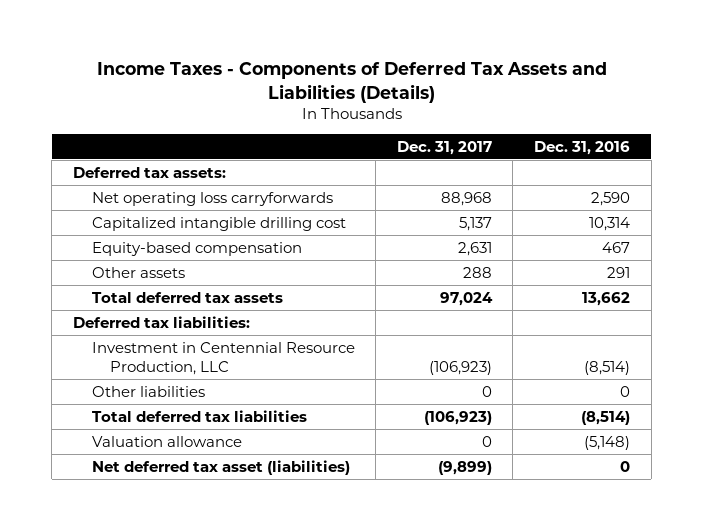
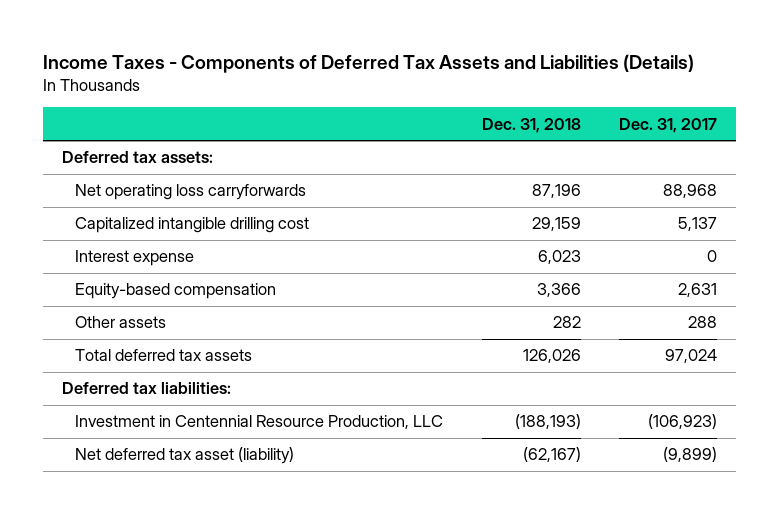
[533,140,630,155] Dec. 31, 2016 -> none
none -> [481,117,581,133] Dec. 31, 2018
none -> [75,250,195,267] Interest expense
[91,385,205,397] Other liabilities -> none
[91,409,307,422] Total deferred tax liabilities -> none
[91,435,242,447] Valuation allowance -> none
[91,459,350,475] Net deferred tax asset (liabilities) -> [75,447,295,465] Net deferred tax asset (liability)

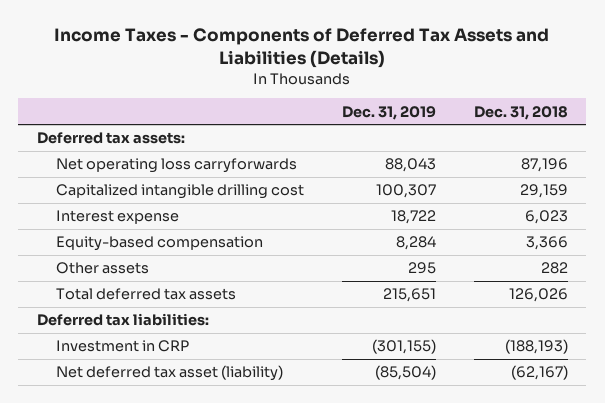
[619,117,718,133] Dec. 31, 2017 -> none
none -> [341,105,436,120] Dec. 31, 2019
[75,415,444,430] Investment in Centennial Resource Production, LLC -> [56,340,190,353] Investment in CRP

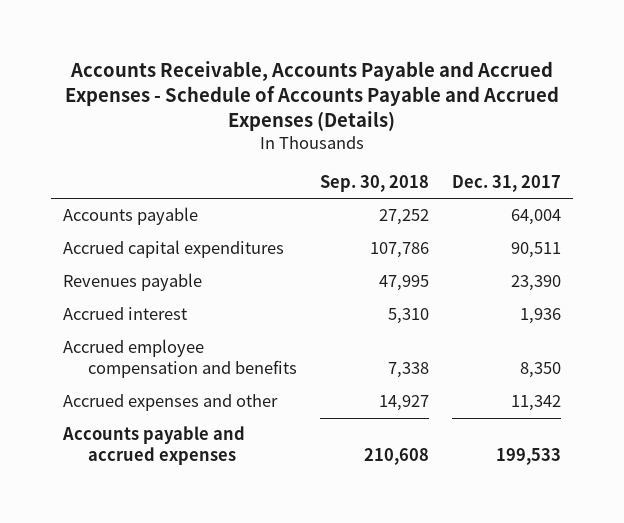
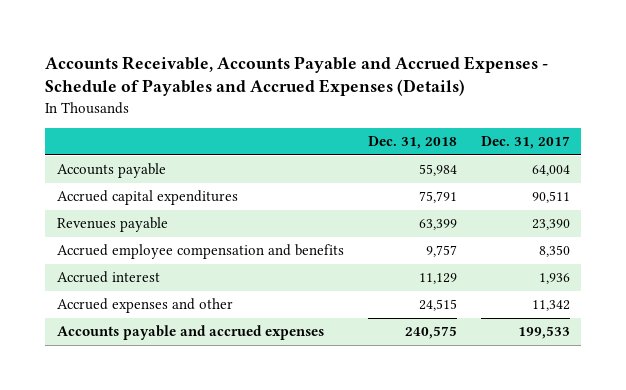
[65,60,560,132] Accounts Receivable, Accounts Payable and Accrued Expenses - Schedule of Accounts Payable and Accrued Expenses (Details) -> [45,55,549,97] Accounts Receivable, Accounts Payable and Accrued Expenses - Schedule of Payables and Accrued Expenses (Details)
[319,174,429,192] Sep. 30, 2018 -> none
none -> [367,136,457,150] Dec. 31, 2018
[62,307,187,321] Accrued interest -> [56,271,160,284] Accrued interest

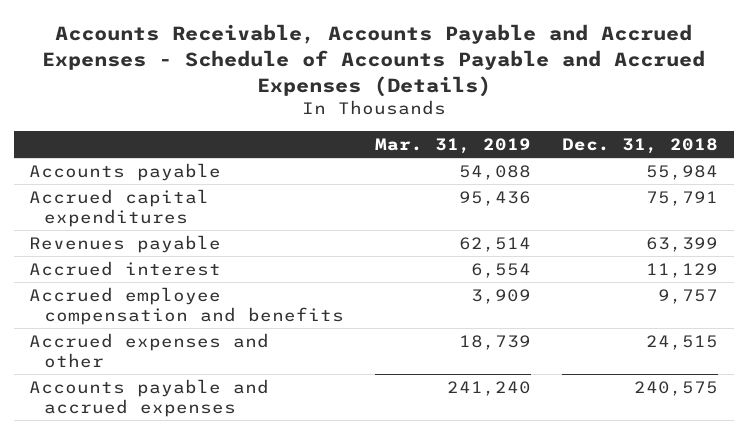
[45,55,549,97] Accounts Receivable, Accounts Payable and Accrued Expenses - Schedule of Payables and Accrued Expenses (Details) -> [41,23,705,97] Accounts Receivable, Accounts Payable and Accrued Expenses - Schedule of Accounts Payable and Accrued Expenses (Details)
[480,136,570,150] Dec. 31, 2017 -> none
none -> [375,137,532,154] Mar. 31, 2019
[56,244,344,260] Accrued employee compensation and benefits -> [29,287,345,325] Accrued employee compensation and benefits

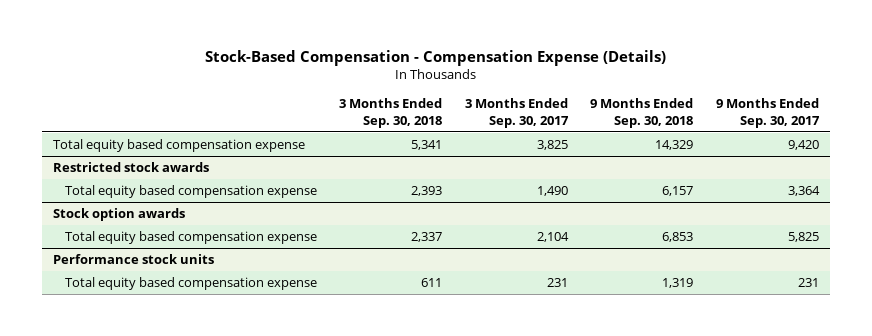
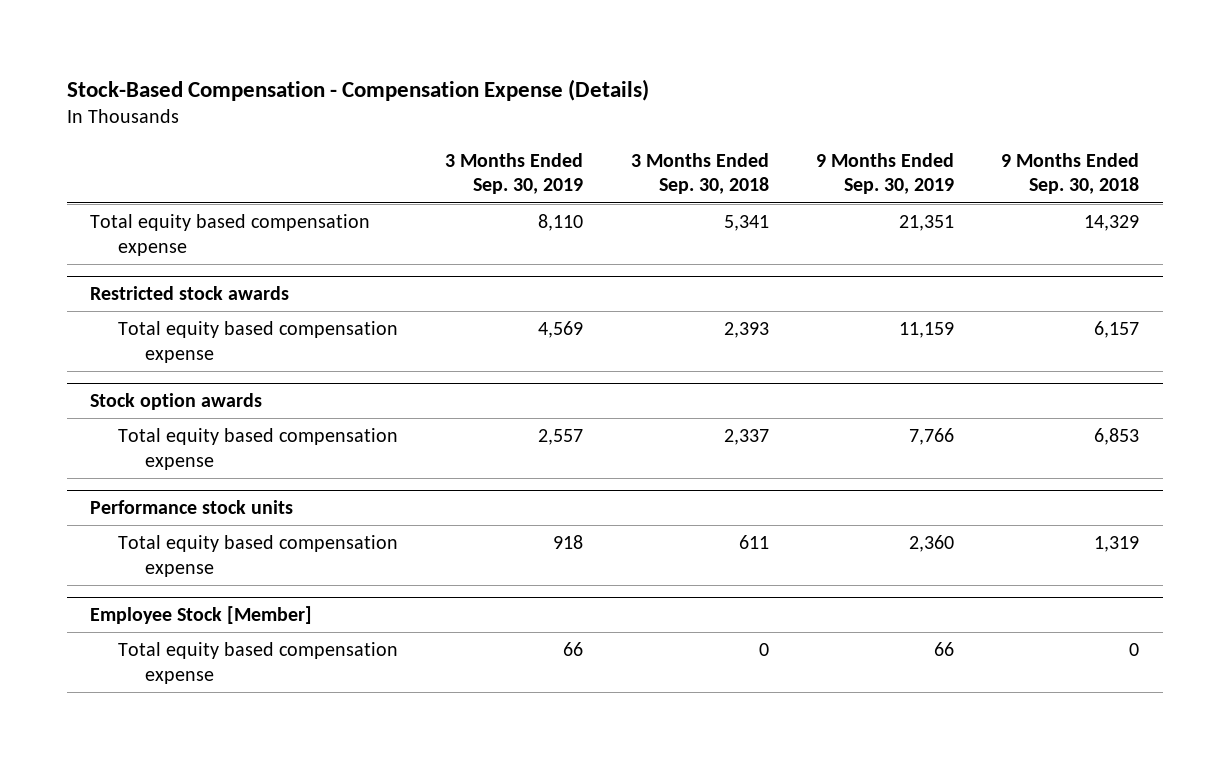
[464,98,569,128] 3 Months Ended Sep. 30, 2017 -> none
[715,98,820,128] 9 Months Ended Sep. 30, 2017 -> none
none -> [445,152,584,195] 3 Months Ended Sep. 30, 2019
none -> [816,152,955,195] 9 Months Ended Sep. 30, 2019
none -> [90,606,313,625] Employee Stock [Member]
none -> [117,641,398,684] Total equity based compensation expense

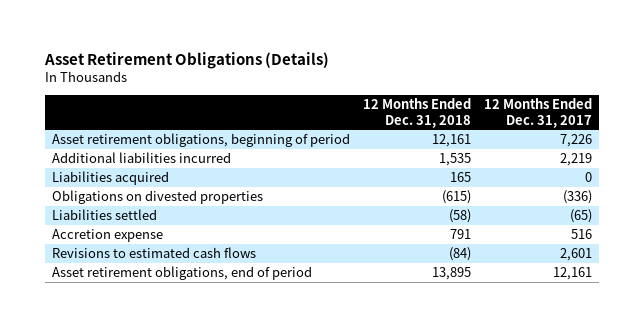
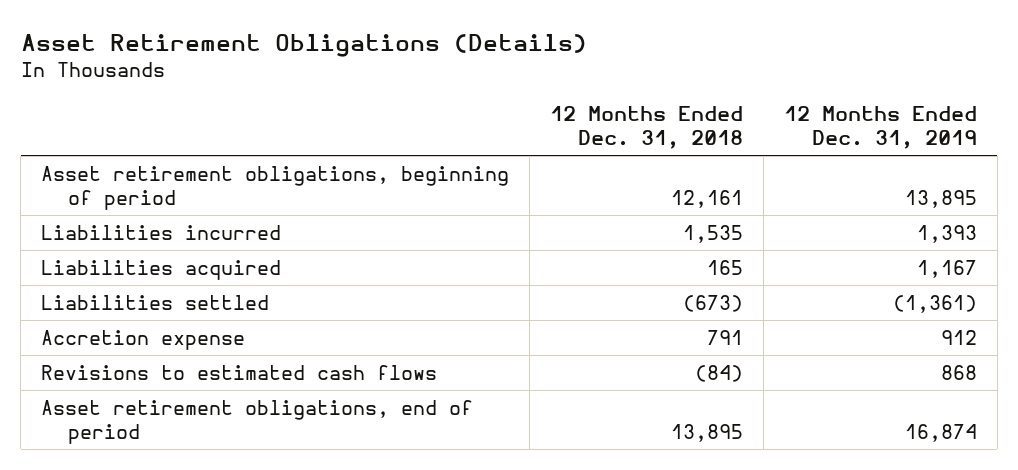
[484,98,593,128] 12 Months Ended Dec. 31, 2017 -> none
none -> [783,106,977,150] 12 Months Ended Dec. 31, 2019
[51,152,231,164] Additional liabilities incurred -> [41,224,282,240] Liabilities incurred
[51,190,263,205] Obligations on divested properties -> none
[448,209,471,224] (58) -> [683,294,744,312] (673)

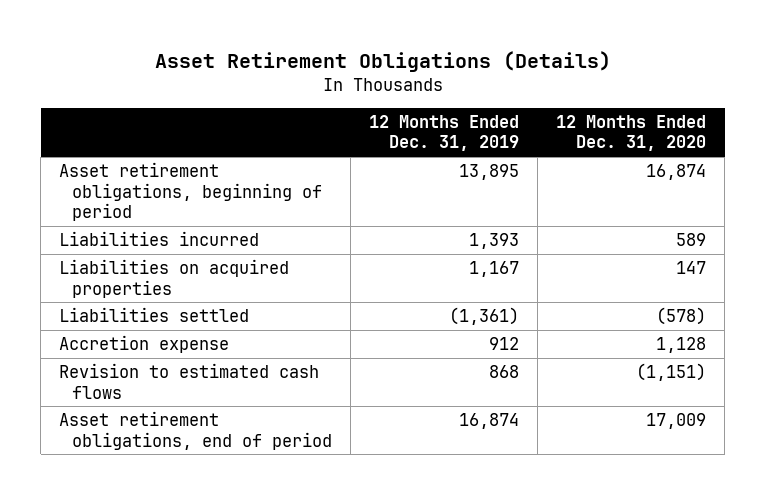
[550,106,744,150] 12 Months Ended Dec. 31, 2018 -> none
none -> [556,115,707,152] 12 Months Ended Dec. 31, 2020
[41,259,282,280] Liabilities acquired -> [59,259,290,298] Liabilities on acquired properties
[41,364,438,380] Revisions to estimated cash flows -> [59,363,320,399] Revision to estimated cash flows

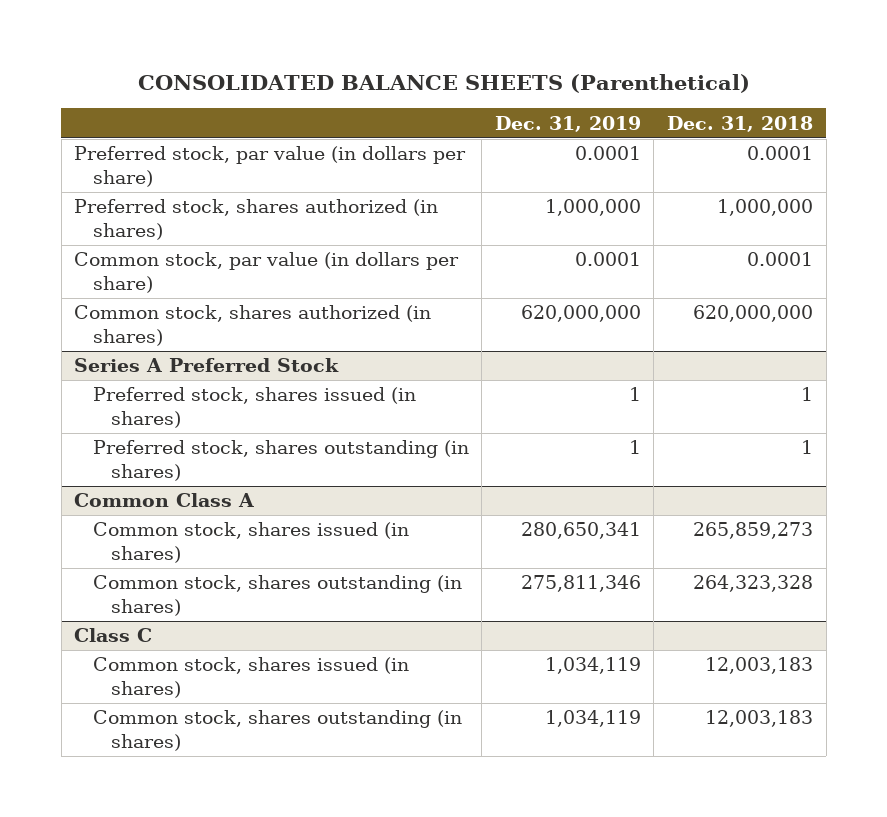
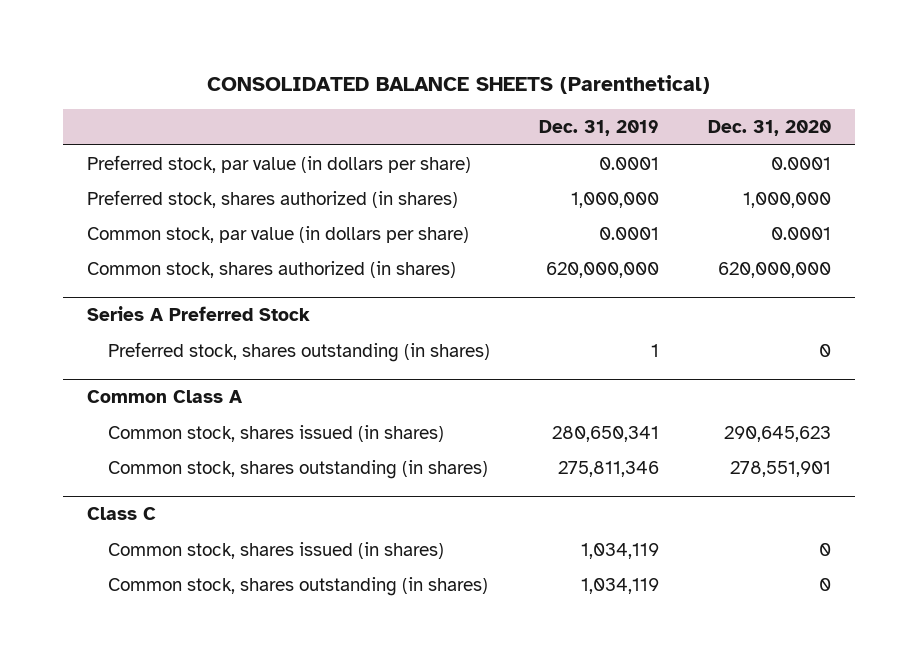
[667,115,814,132] Dec. 31, 2018 -> none
none -> [708,120,832,137] Dec. 31, 2020
[92,387,416,428] Preferred stock, shares issued (in shares) -> none

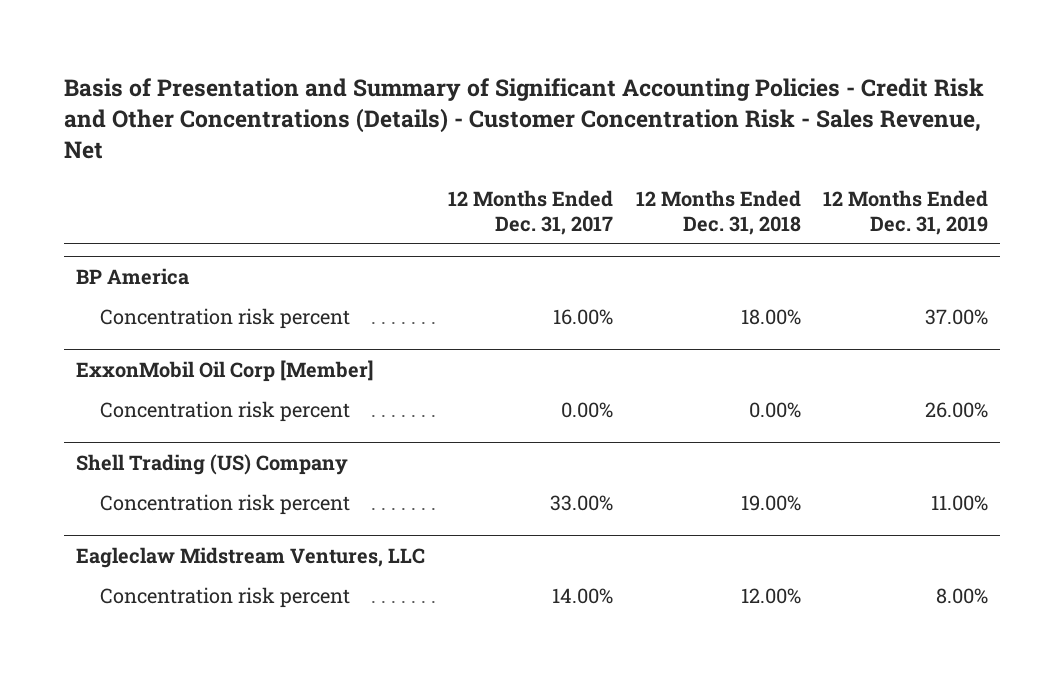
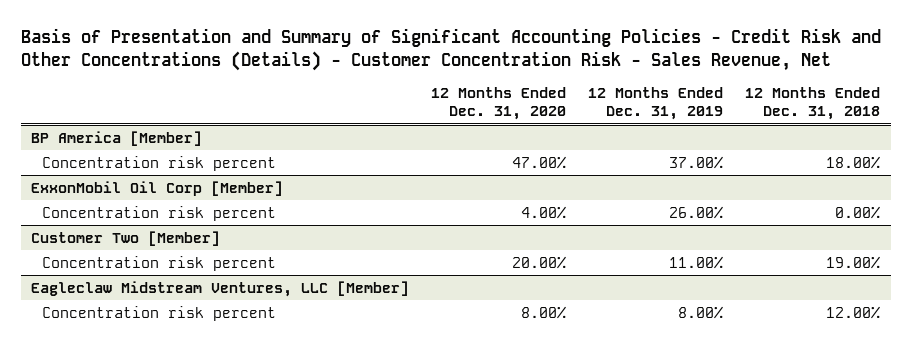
[447,189,613,235] 12 Months Ended Dec. 31, 2017 -> none
none -> [431,87,567,121] 12 Months Ended Dec. 31, 2020
[75,267,189,285] BP America -> [31,130,203,146] BP America [Member]
[75,453,348,475] Shell Trading (US) Company -> [31,230,221,246] Customer Two [Member]
[75,546,425,568] Eagleclaw Midstream Ventures, LLC -> [31,280,410,297] Eagleclaw Midstream Ventures, LLC [Member]

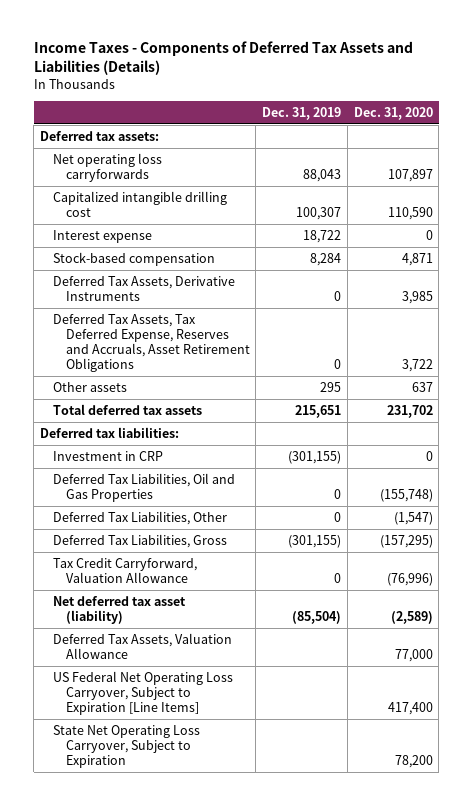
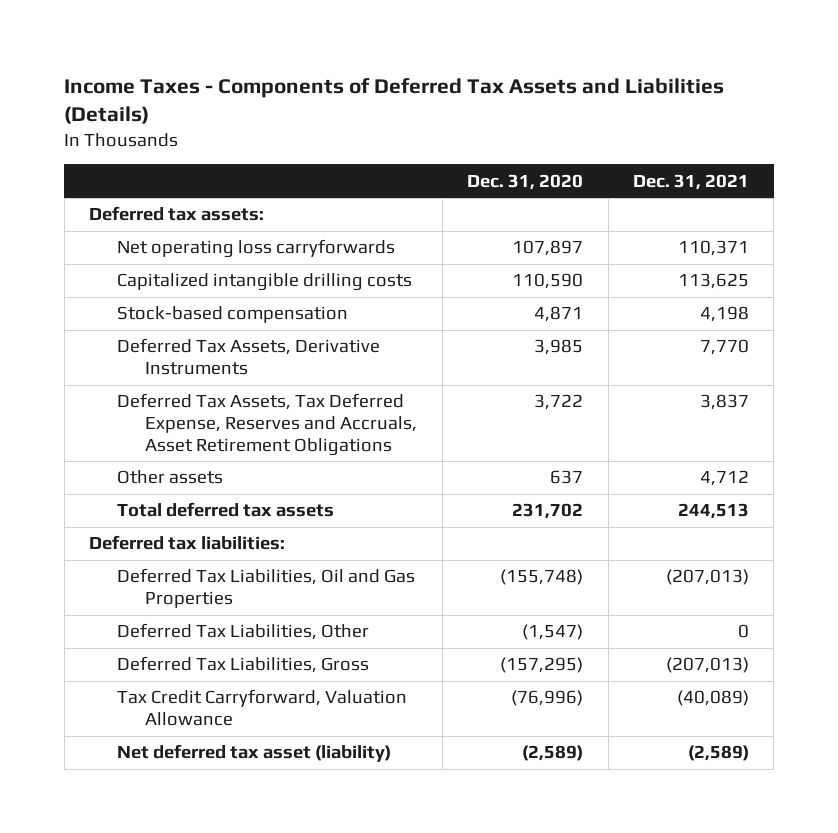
[262,106,342,120] Dec. 31, 2019 -> none
none -> [633,173,750,190] Dec. 31, 2021
[52,229,152,243] Interest expense -> none
[52,190,227,217] Capitalized intangible drilling cost -> [117,273,413,292] Capitalized intangible drilling costs
[52,450,163,461] Investment in CRP -> none
[52,632,232,659] Deferred Tax Assets, Valuation Allowance -> none
[52,670,233,715] US Federal Net Operating Loss Carryover, Subject to Expiration [Line Items] -> none
[52,724,200,768] State Net Operating Loss Carryover, Subject to Expiration -> none

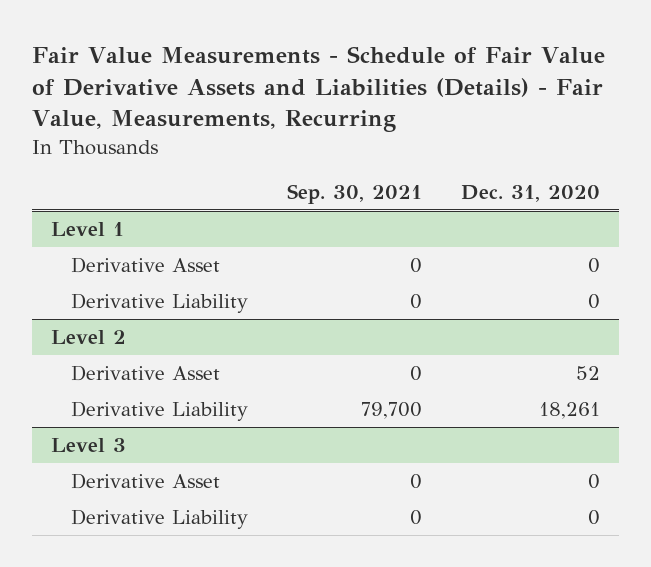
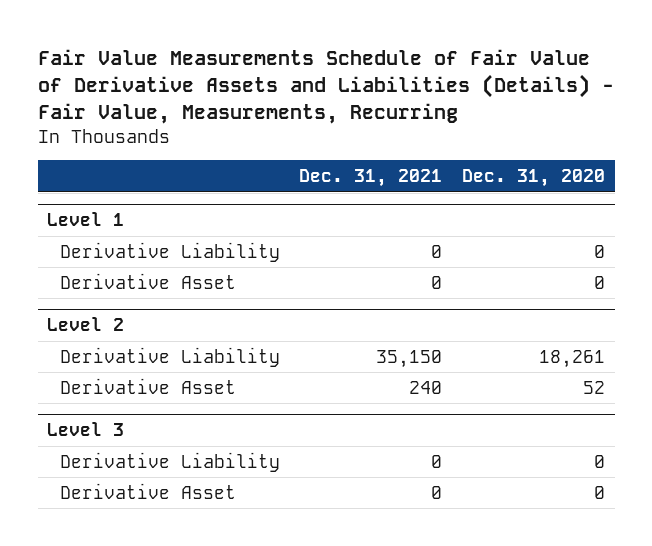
[31,46,605,133] Fair Value Measurements - Schedule of Fair Value of Derivative Assets and Liabilities (Details) - Fair Value, Measurements, Recurring -> [37,48,614,125] Fair Value Measurements Schedule of Fair Value of Derivative Assets and Liabilities (Details) - Fair Value, Measurements, Recurring
[287,183,423,204] Sep. 30, 2021 -> none
none -> [299,168,443,187] Dec. 31, 2021
[71,256,221,273] Derivative Asset -> [59,272,236,289] Derivative Asset
[71,364,221,381] Derivative Asset -> [59,377,236,394] Derivative Asset
[71,472,221,489] Derivative Asset -> [59,482,236,499] Derivative Asset

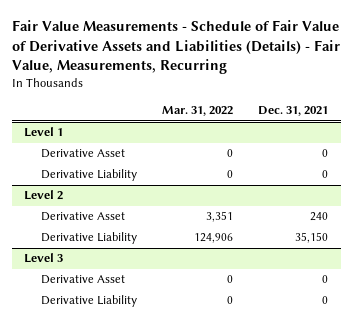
[37,48,614,125] Fair Value Measurements Schedule of Fair Value of Derivative Assets and Liabilities (Details) - Fair Value, Measurements, Recurring -> [11,20,340,75] Fair Value Measurements - Schedule of Fair Value of Derivative Assets and Liabilities (Details) - Fair Value, Measurements, Recurring
[461,168,605,187] Dec. 31, 2020 -> none
none -> [161,106,233,117] Mar. 31, 2022
[59,241,280,262] Derivative Liability -> [40,169,137,182] Derivative Liability
[59,346,280,367] Derivative Liability -> [40,232,137,245] Derivative Liability
[59,451,280,472] Derivative Liability -> [40,295,137,308] Derivative Liability

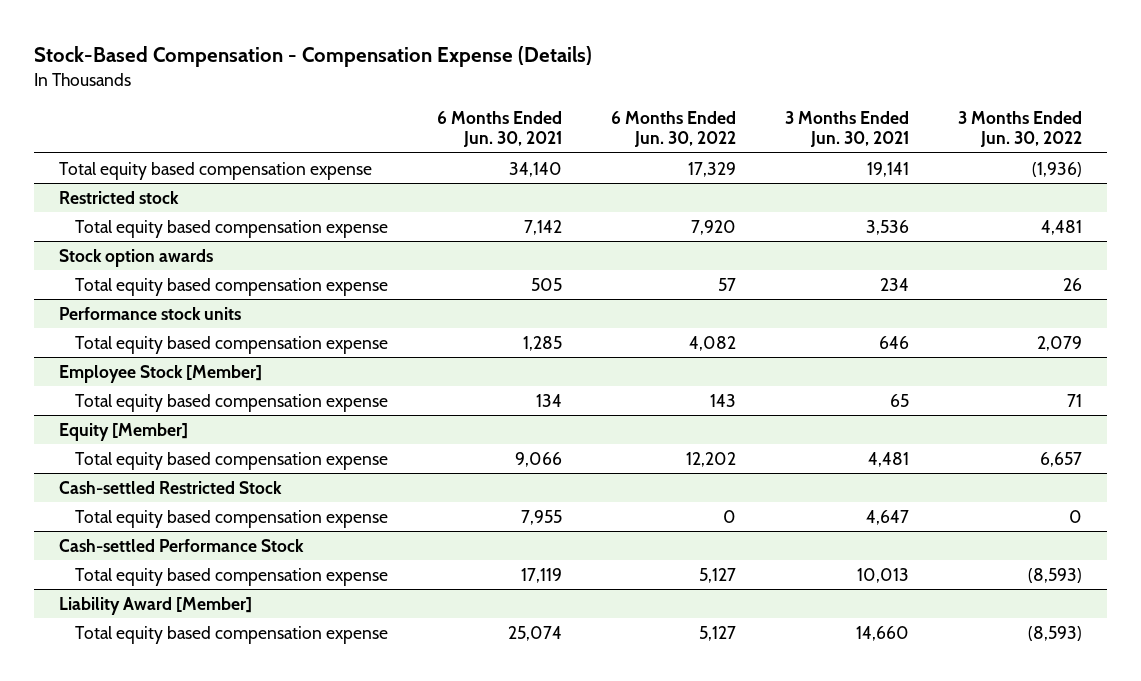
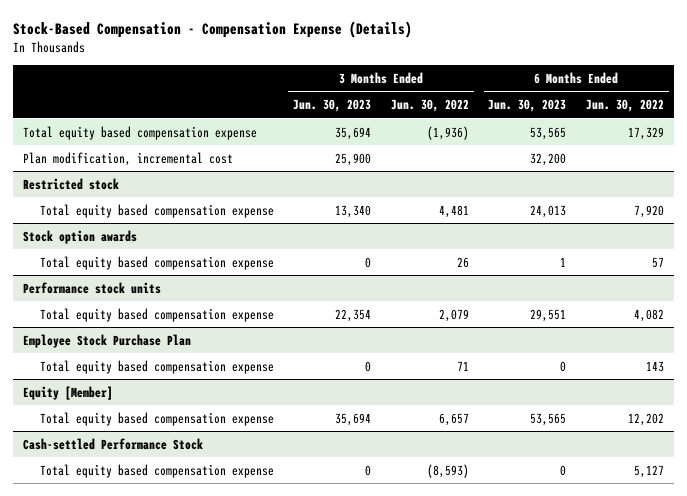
[437,110,563,148] 6 Months Ended Jun. 30, 2021 -> none
[785,110,910,148] 3 Months Ended Jun. 30, 2021 -> none
none -> [293,99,372,113] Jun. 30, 2023
none -> [488,99,567,113] Jun. 30, 2023
none -> [22,151,233,166] Plan modification, incremental cost
[58,364,262,383] Employee Stock [Member] -> [22,333,191,348] Employee Stock Purchase Plan
[58,480,282,494] Cash-settled Restricted Stock -> none
[75,509,389,528] Total equity based compensation expense -> none
[58,596,252,615] Liability Award [Member] -> none
[75,625,389,644] Total equity based compensation expense -> none

